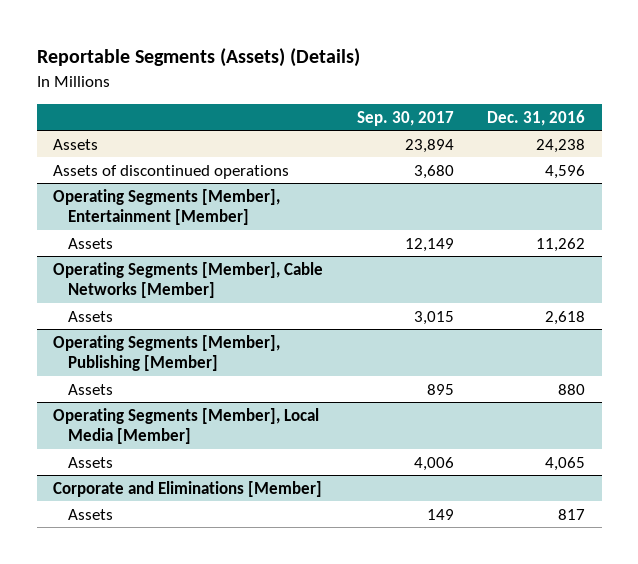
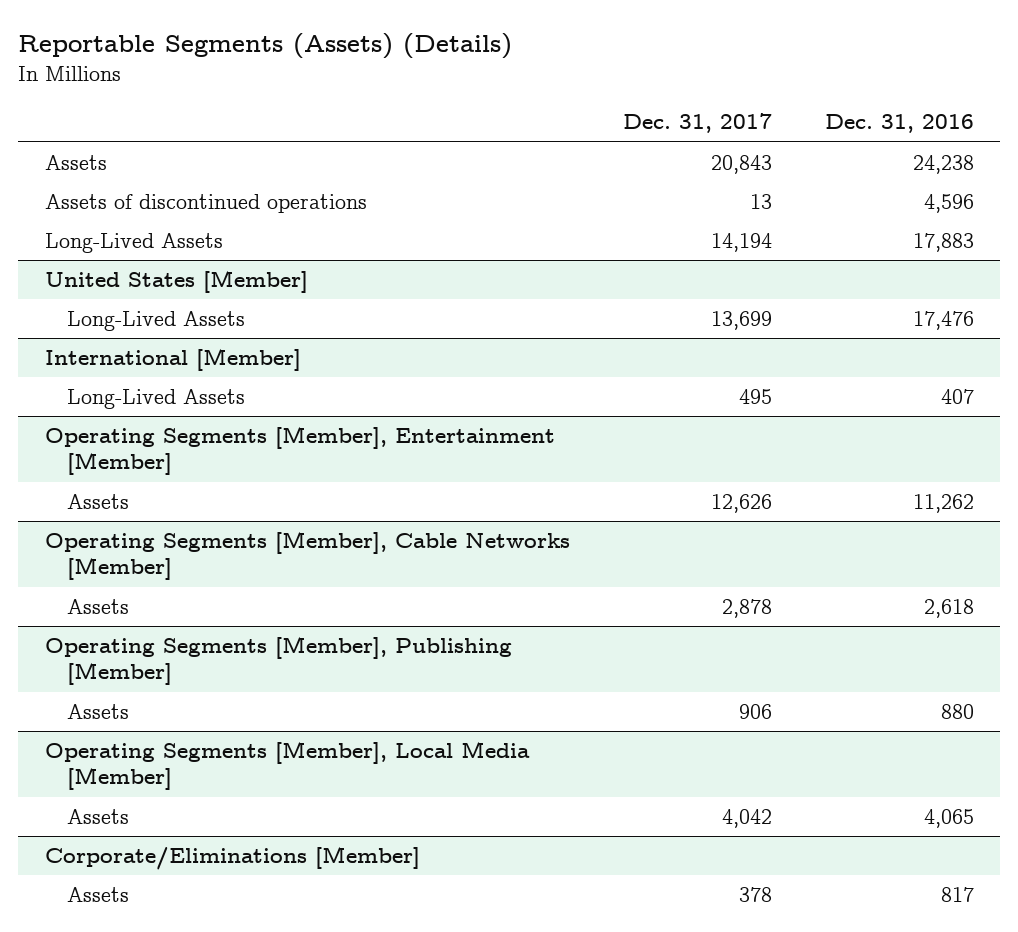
[356,110,454,126] Sep. 30, 2017 -> none
none -> [622,113,772,134] Dec. 31, 2017
none -> [44,233,223,254] Long-Lived Assets
none -> [44,270,308,294] United States [Member]
none -> [67,311,246,332] Long-Lived Assets
none -> [44,348,301,372] International [Member]
none -> [67,389,246,410] Long-Lived Assets
[53,480,323,497] Corporate and Eliminations [Member] -> [44,846,420,871] Corporate/Eliminations [Member]

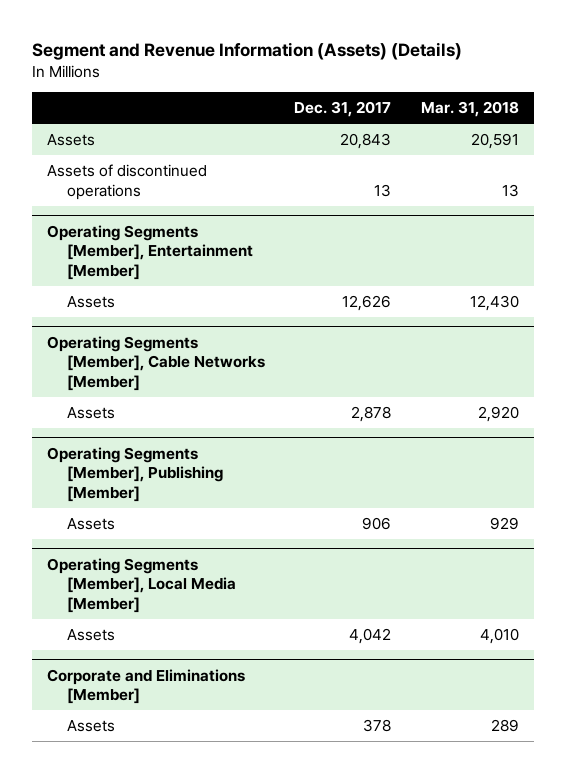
[18,32,513,59] Reportable Segments (Assets) (Details) -> [32,42,463,61] Segment and Revenue Information (Assets) (Details)
[824,114,974,134] Dec. 31, 2016 -> none
none -> [420,101,519,118] Mar. 31, 2018
[44,233,223,254] Long-Lived Assets -> none
[44,270,308,294] United States [Member] -> none
[67,311,246,332] Long-Lived Assets -> none
[44,348,301,372] International [Member] -> none
[67,389,246,410] Long-Lived Assets -> none
[44,846,420,871] Corporate/Eliminations [Member] -> [47,668,246,705] Corporate and Eliminations [Member]

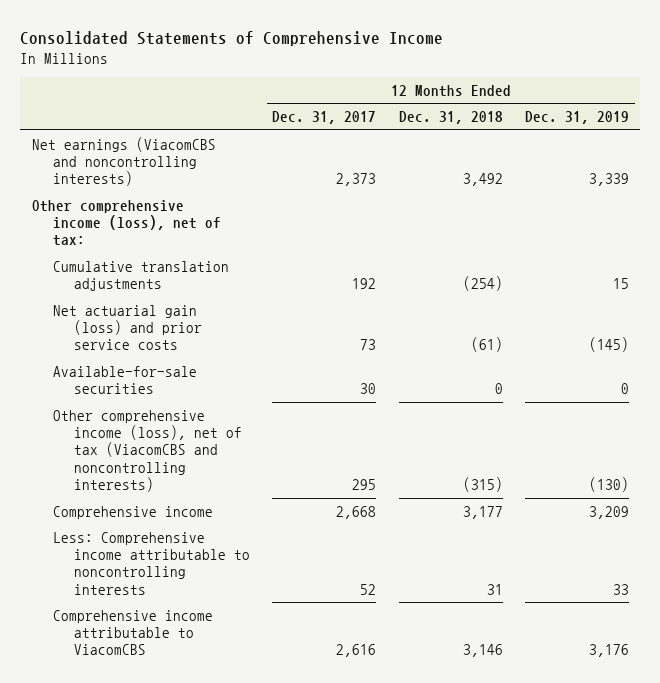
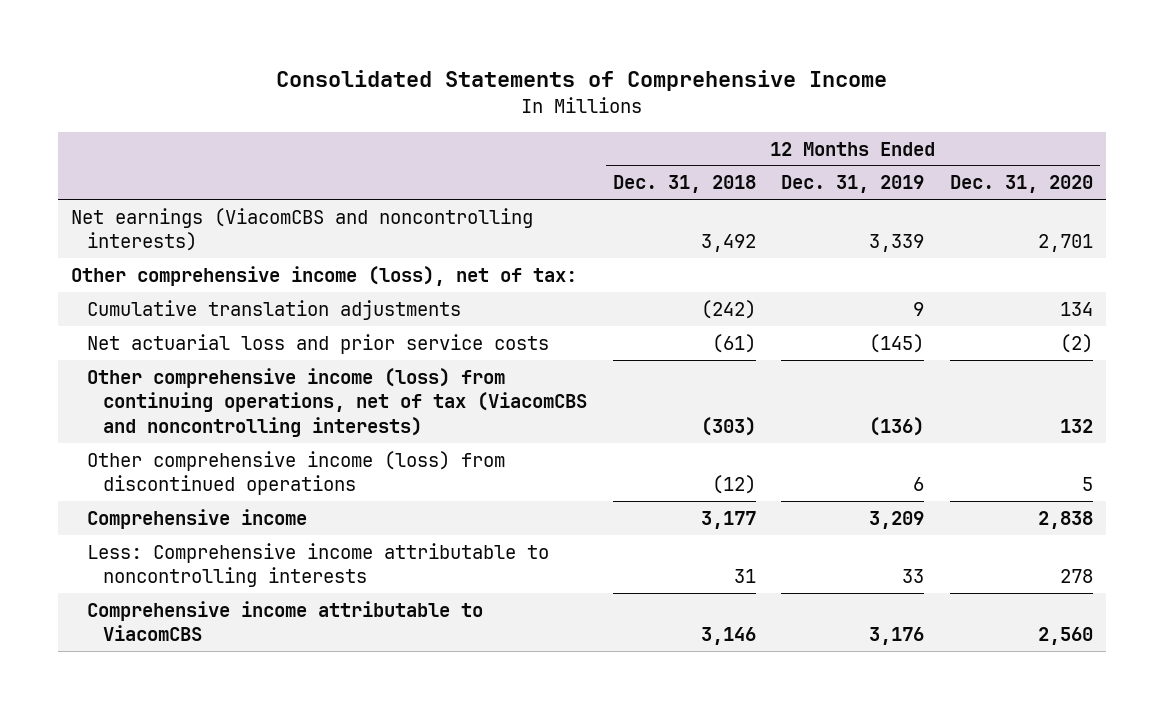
[272,111,377,125] Dec. 31, 2017 -> none
none -> [950,175,1094,194] Dec. 31, 2020
[52,365,197,395] Available-for-sale securities -> none
[462,276,503,292] (254) -> [700,299,756,319] (242)
[612,278,629,290] 15 -> [913,301,925,316] 9
[52,304,202,351] Net actuarial gain (loss) and prior service costs -> [86,333,549,354] Net actuarial loss and prior service costs
[52,409,242,493] Other comprehensive income (loss), net of tax (ViacomCBS and noncontrolling interests) -> [86,367,587,437] Other comprehensive income (loss) from continuing operations, net of tax (ViacomCBS and noncontrolling interests)
[462,477,503,493] (315) -> [700,416,756,436] (303)
[588,477,629,493] (130) -> [869,416,925,436] (136)
none -> [86,450,505,496] Other comprehensive income (loss) from discontinued operations

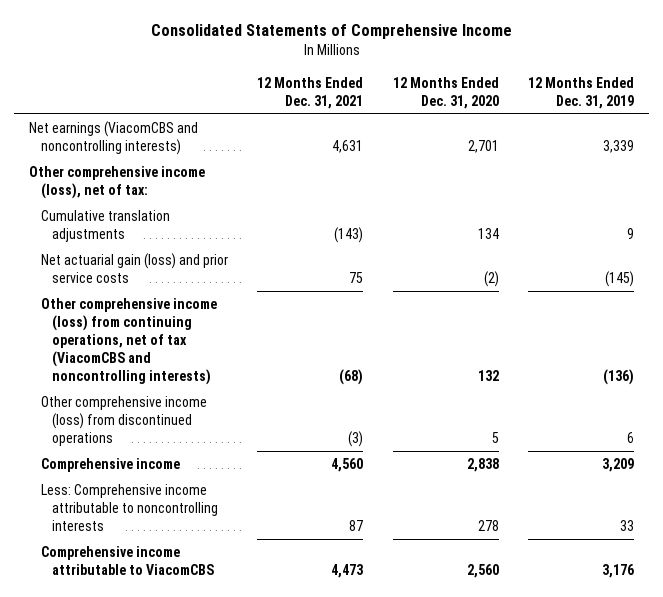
[612,175,756,194] Dec. 31, 2018 -> none
none -> [257,76,364,109] 12 Months Ended Dec. 31, 2021
[86,333,549,354] Net actuarial loss and prior service costs -> [40,253,228,284] Net actuarial gain (loss) and prior service costs

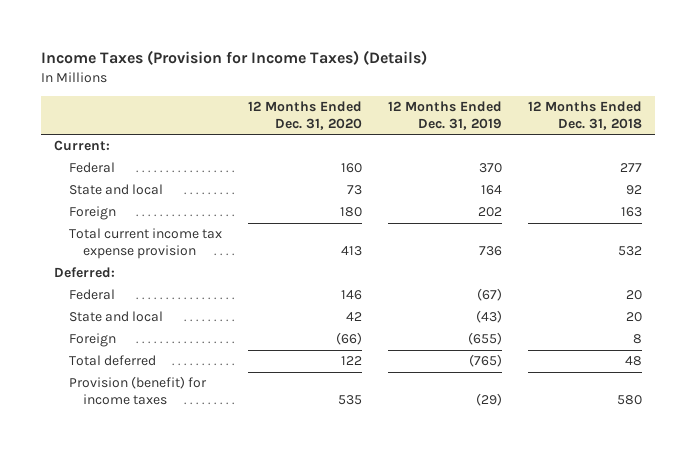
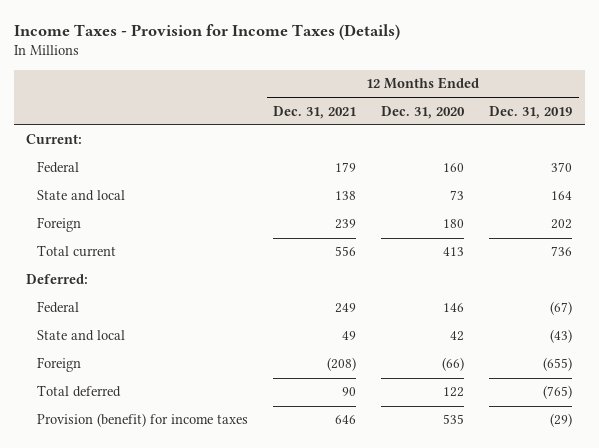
[41,49,428,65] Income Taxes (Provision for Income Taxes) (Details) -> [13,23,400,40] Income Taxes - Provision for Income Taxes (Details)
[528,100,643,130] 12 Months Ended Dec. 31, 2018 -> none
none -> [273,105,357,119] Dec. 31, 2021
[68,228,222,260] Total current income tax expense provision -> [37,245,117,258] Total current

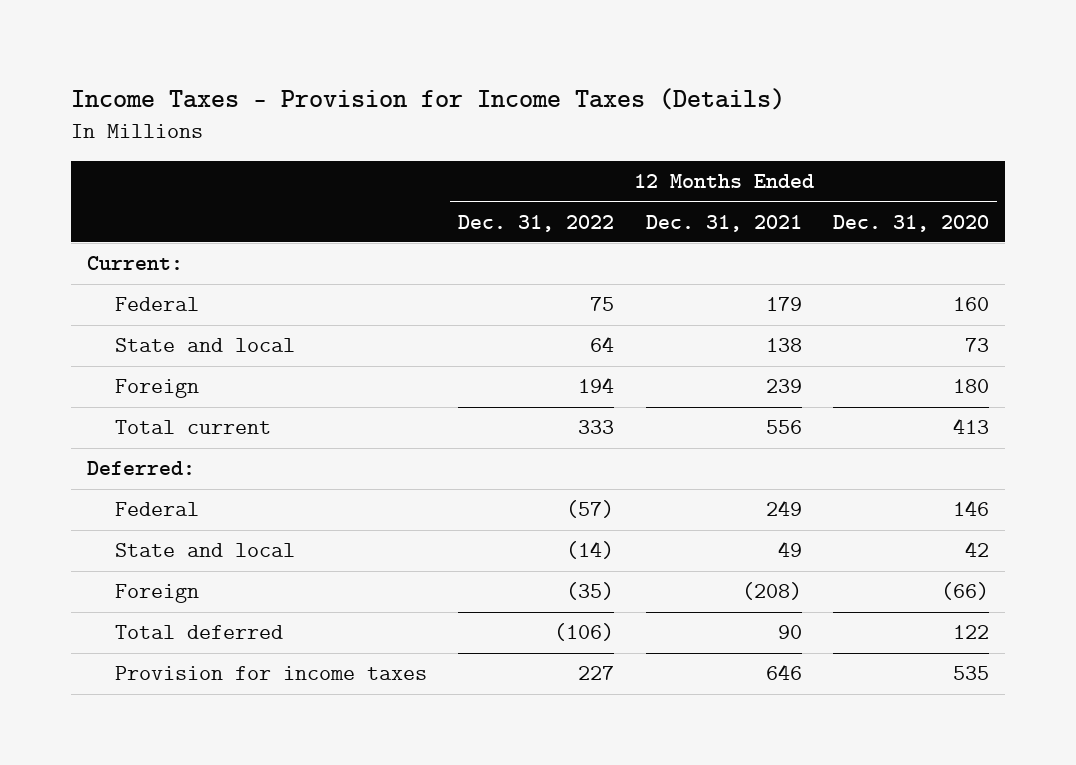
[489,105,573,119] Dec. 31, 2019 -> none
none -> [458,214,615,232] Dec. 31, 2022
[37,413,249,428] Provision (benefit) for income taxes -> [114,666,427,681] Provision for income taxes

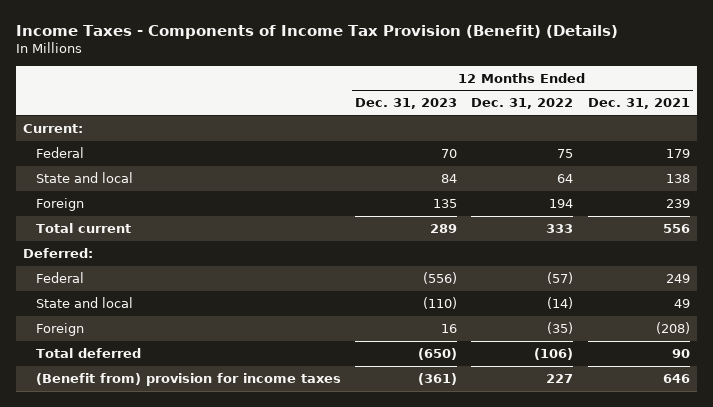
[71,87,786,110] Income Taxes - Provision for Income Taxes (Details) -> [16,24,619,39] Income Taxes - Components of Income Tax Provision (Benefit) (Details)
[832,214,989,232] Dec. 31, 2020 -> none
none -> [355,98,458,110] Dec. 31, 2023
[114,666,427,681] Provision for income taxes -> [35,372,341,386] (Benefit from) provision for income taxes

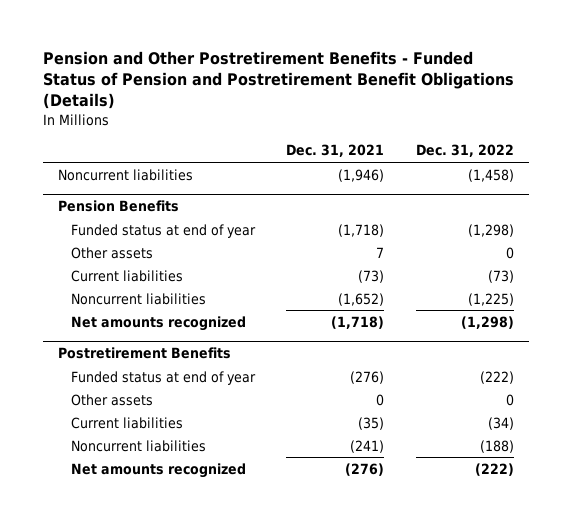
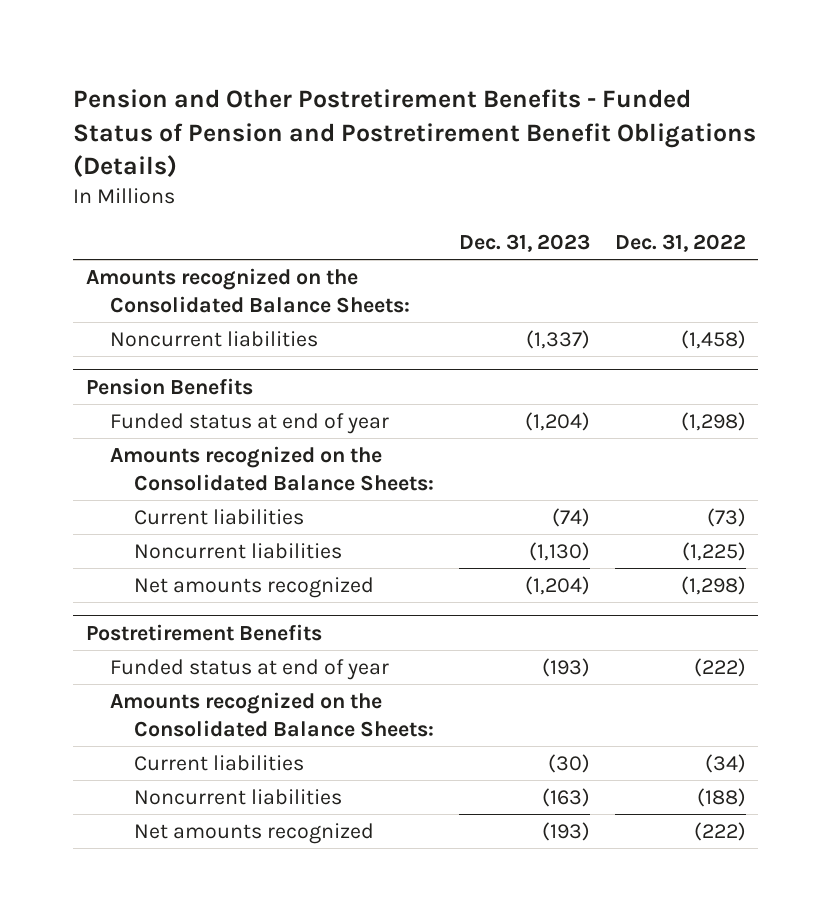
[286,144,385,158] Dec. 31, 2021 -> none
none -> [459,234,591,253] Dec. 31, 2023
none -> [85,267,411,313] Amounts recognized on the Consolidated Balance Sheets:
[70,246,153,259] Other assets -> none
none -> [110,445,435,491] Amounts recognized on the Consolidated Balance Sheets:
[70,393,153,406] Other assets -> none
none -> [110,691,435,737] Amounts recognized on the Consolidated Balance Sheets:

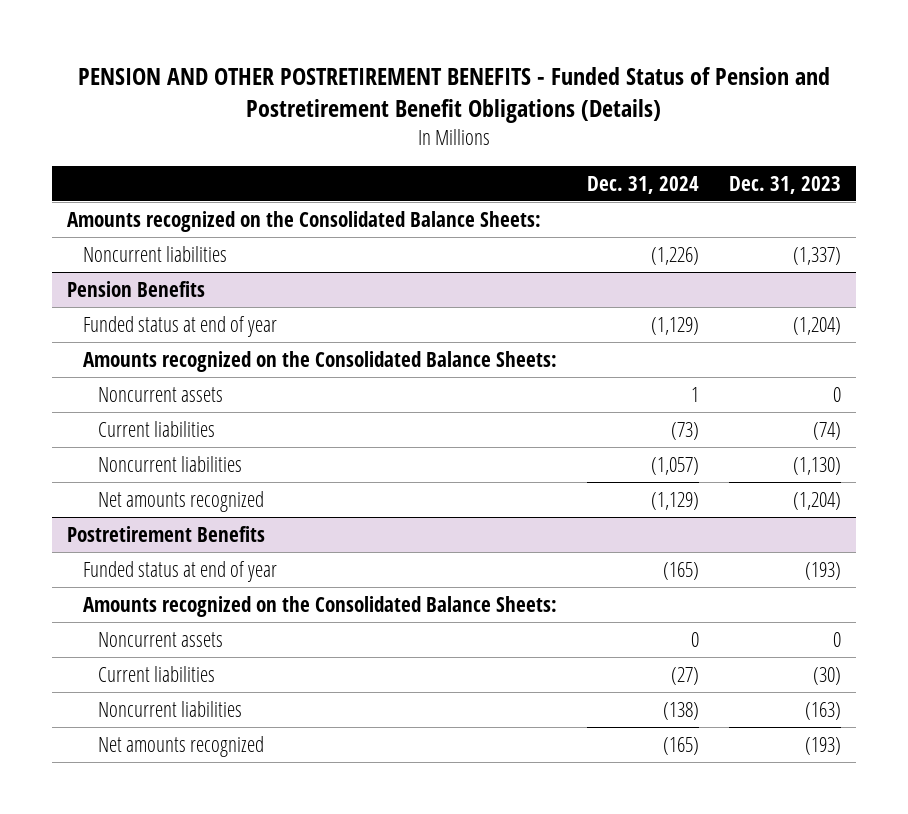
[73,89,757,178] Pension and Other Postretirement Benefits - Funded Status of Pension and Postretirement Benefit Obligations (Details) -> [78,66,831,123] PENSION AND OTHER POSTRETIREMENT BENEFITS - Funded Status of Pension and Postretirement Benefit Obligations (Details)
[614,234,746,253] Dec. 31, 2022 -> none
none -> [586,175,699,194] Dec. 31, 2024
none -> [98,386,224,402] Noncurrent assets
none -> [98,631,224,647] Noncurrent assets

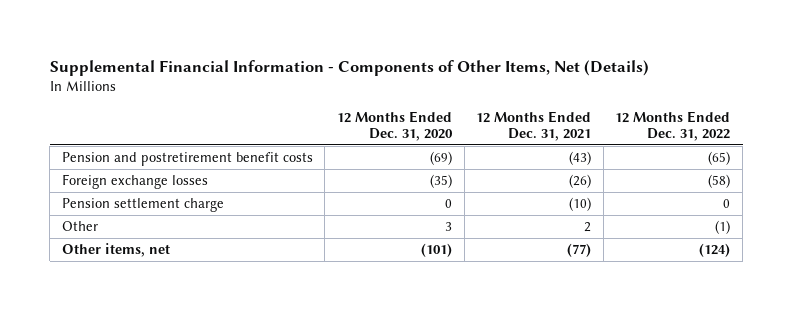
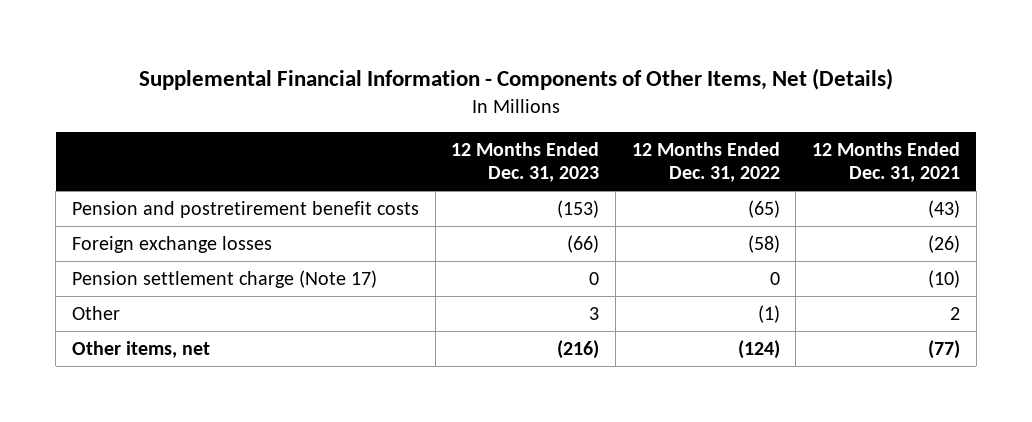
[337,110,454,142] 12 Months Ended Dec. 31, 2020 -> none
none -> [451,142,600,183] 12 Months Ended Dec. 31, 2023
[61,198,224,213] Pension settlement charge -> [71,269,377,288] Pension settlement charge (Note 17)

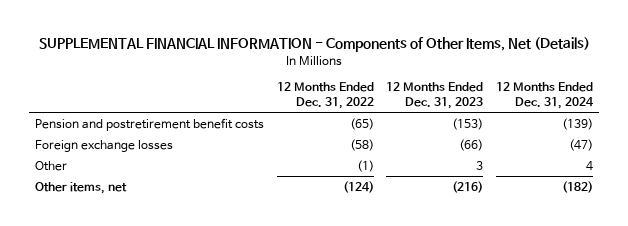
[139,68,894,91] Supplemental Financial Information - Components of Other Items, Net (Details) -> [39,37,591,53] SUPPLEMENTAL FINANCIAL INFORMATION - Components of Other Items, Net (Details)
[812,142,961,183] 12 Months Ended Dec. 31, 2021 -> none
none -> [495,82,594,110] 12 Months Ended Dec. 31, 2024
[71,269,377,288] Pension settlement charge (Note 17) -> none

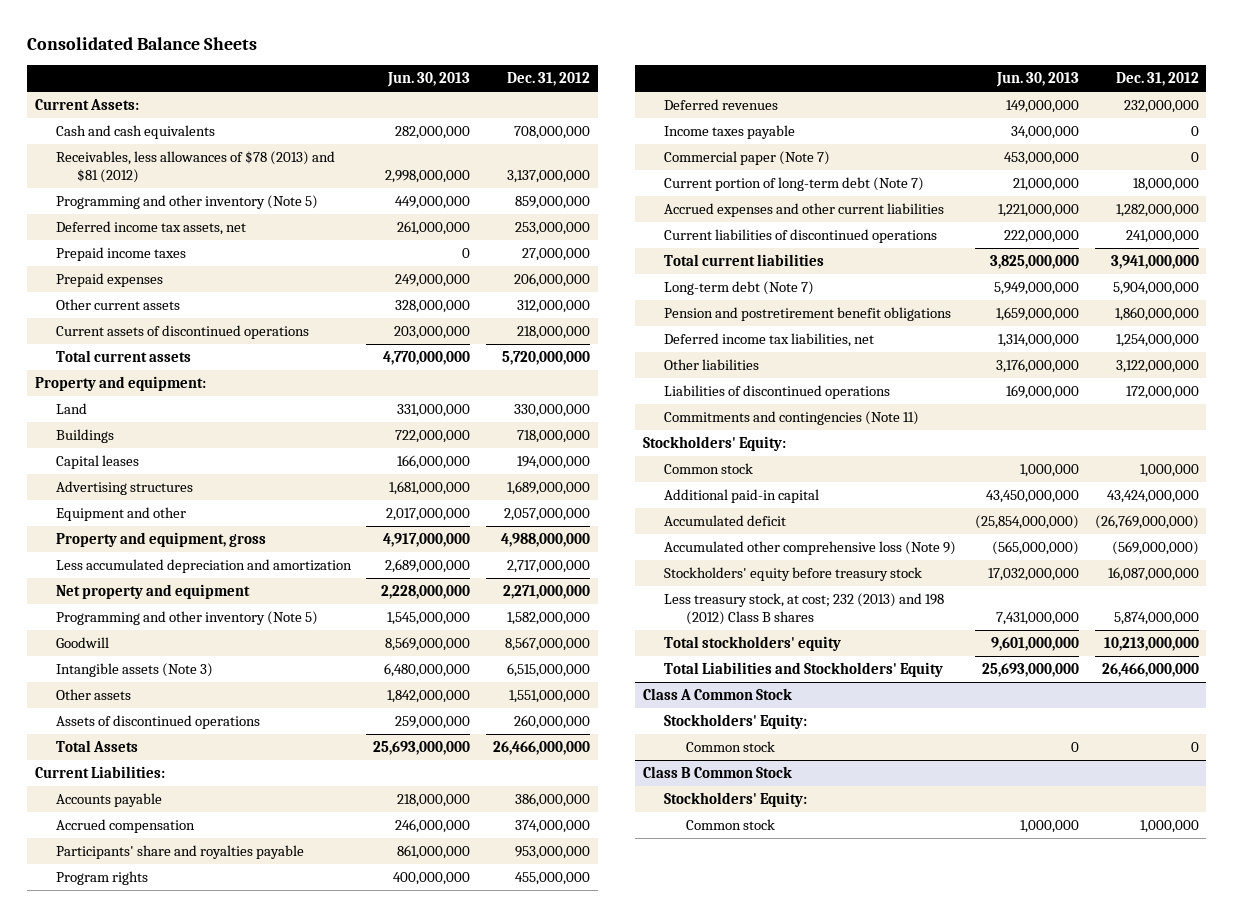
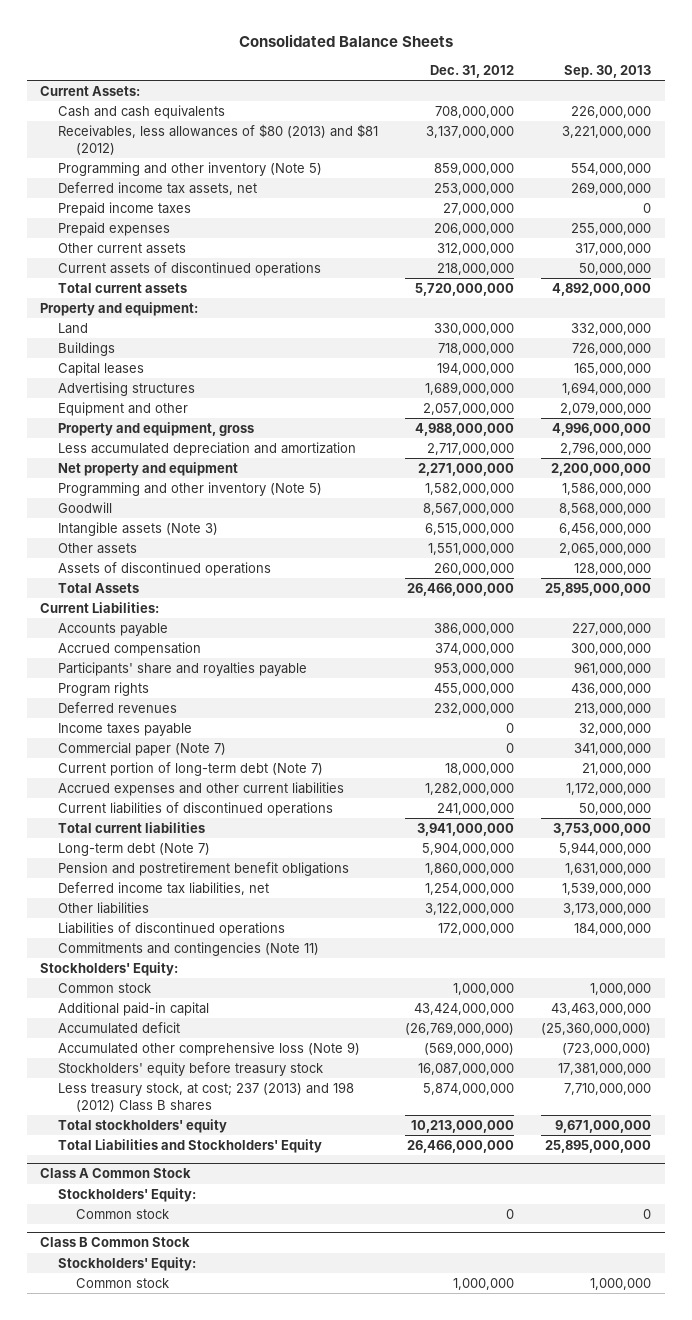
[387,72,471,88] Jun. 30, 2013 -> none
none -> [564,65,652,79] Sep. 30, 2013
[55,151,335,184] Receivables, less allowances of $78 (2013) and $81 (2012) -> [57,123,378,155] Receivables, less allowances of $80 (2013) and $81 (2012)
[664,593,945,626] Less treasury stock, at cost; 232 (2013) and 198 (2012) Class B shares -> [57,1081,354,1112] Less treasury stock, at cost; 237 (2013) and 198 (2012) Class B shares

